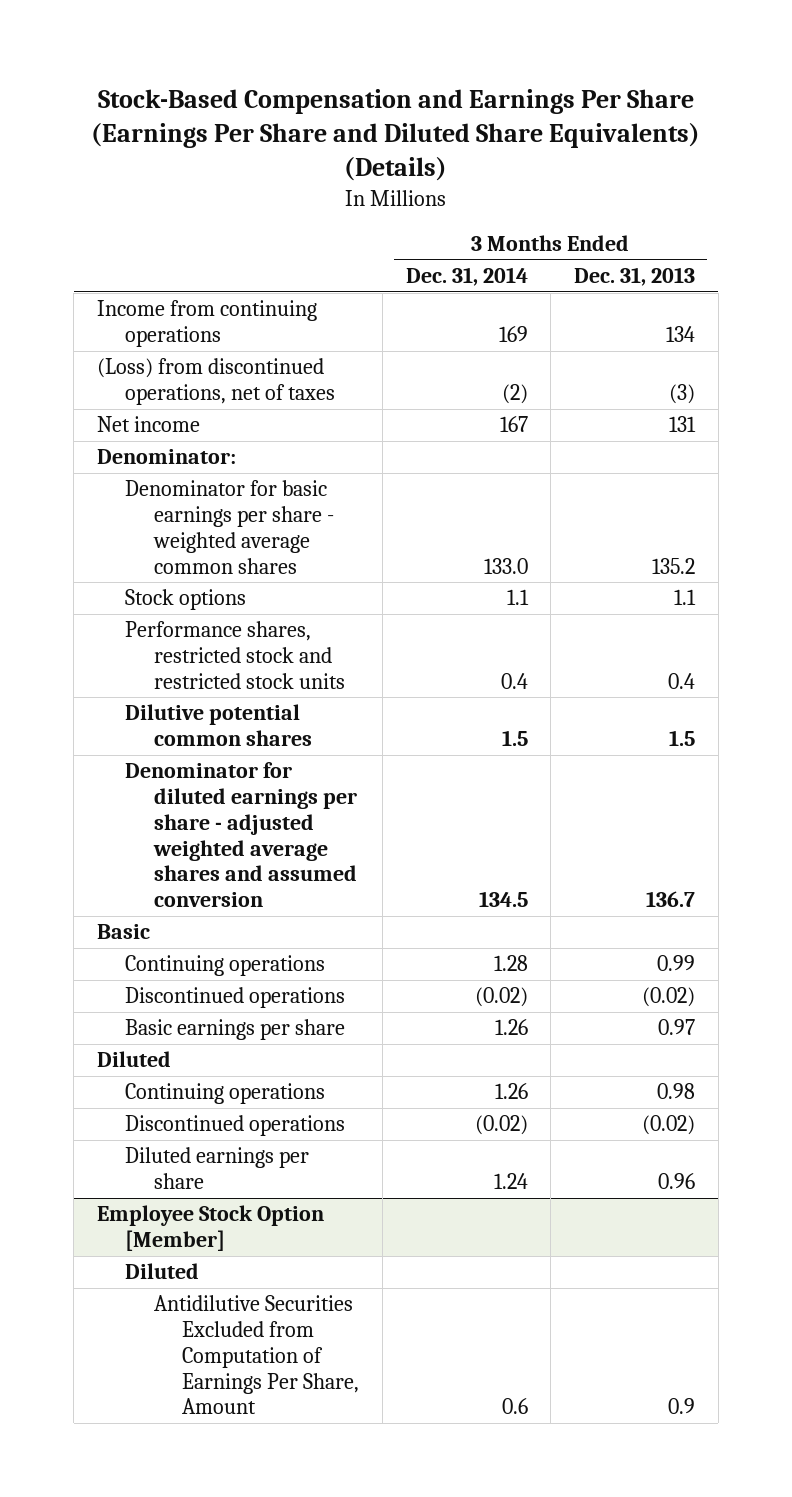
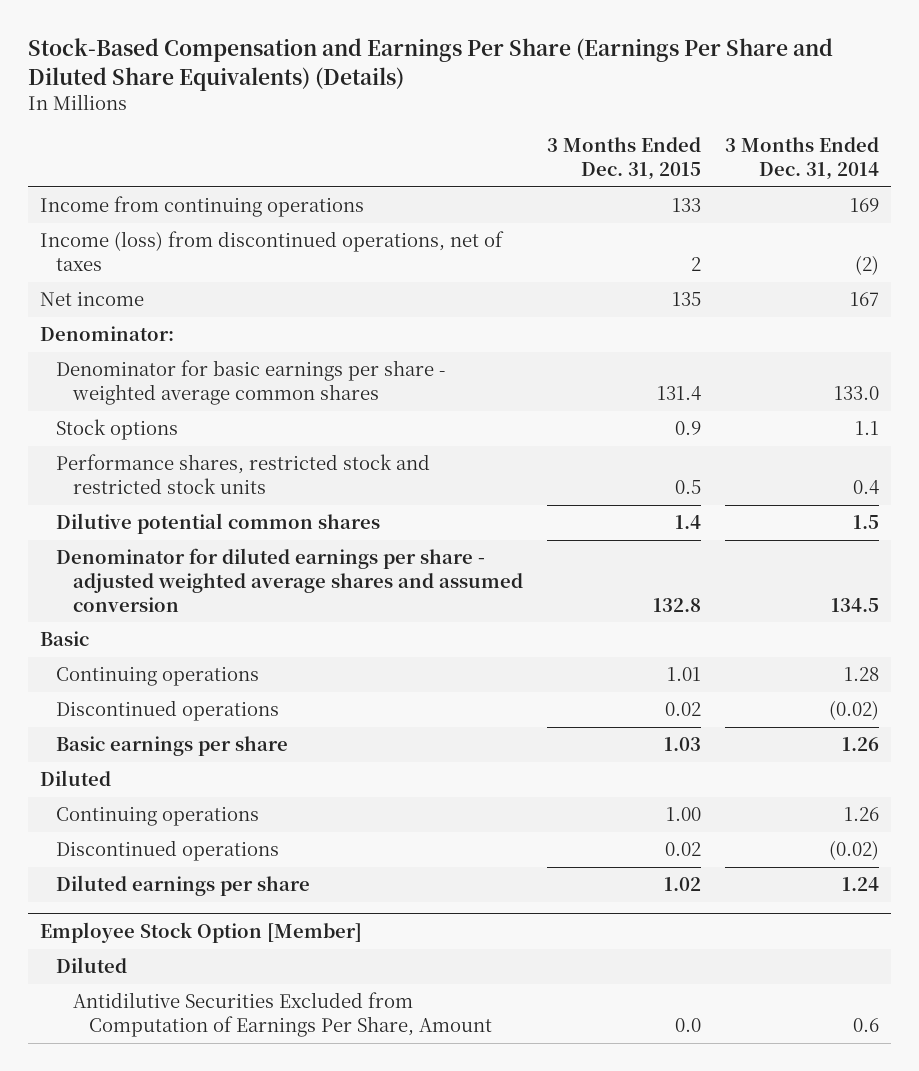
[573,267,695,287] Dec. 31, 2013 -> none
none -> [546,137,701,180] 3 Months Ended Dec. 31, 2015
[96,358,336,406] (Loss) from discontinued operations, net of taxes -> [39,231,504,271] Income (loss) from discontinued operations, net of taxes

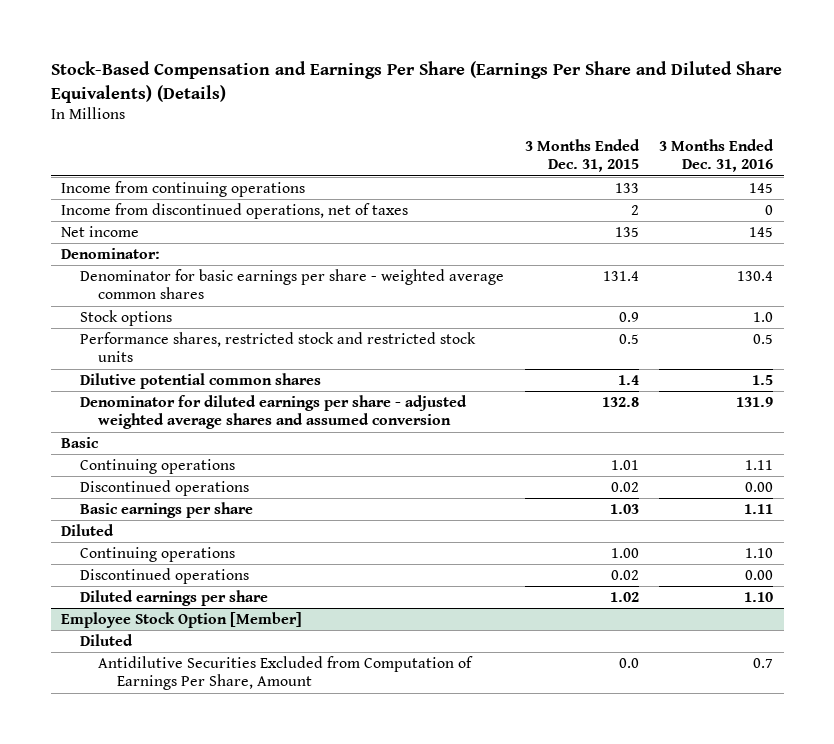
[724,137,879,180] 3 Months Ended Dec. 31, 2014 -> none
none -> [659,138,775,173] 3 Months Ended Dec. 31, 2016
[39,231,504,271] Income (loss) from discontinued operations, net of taxes -> [61,202,409,219] Income from discontinued operations, net of taxes

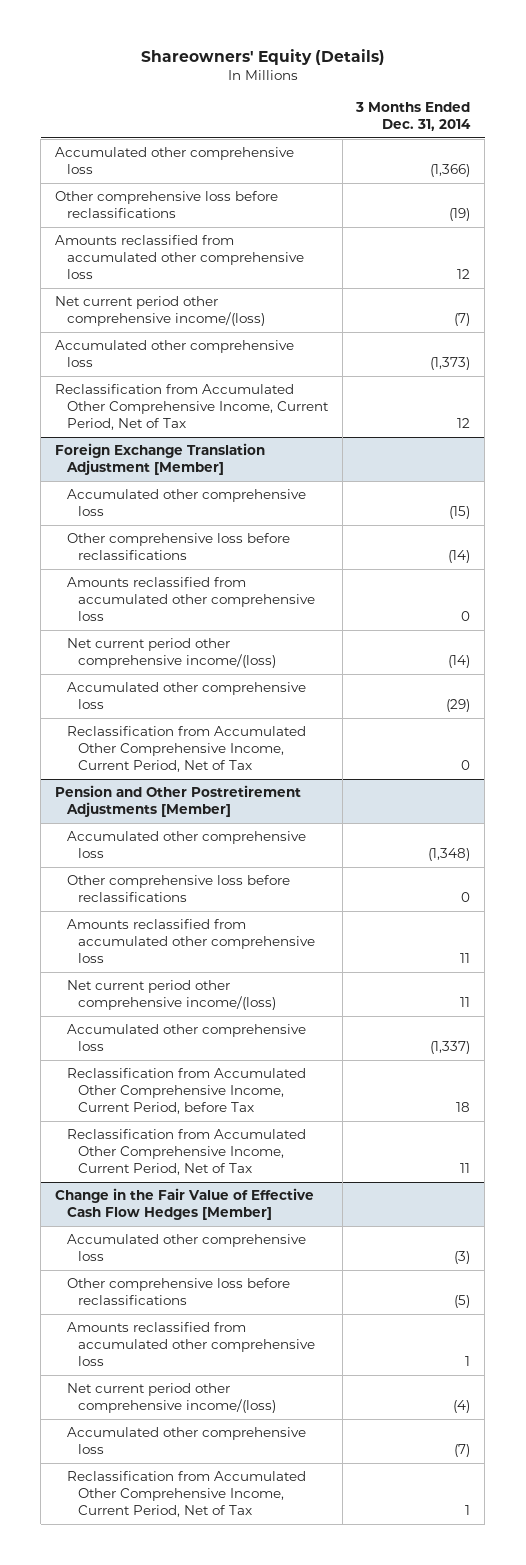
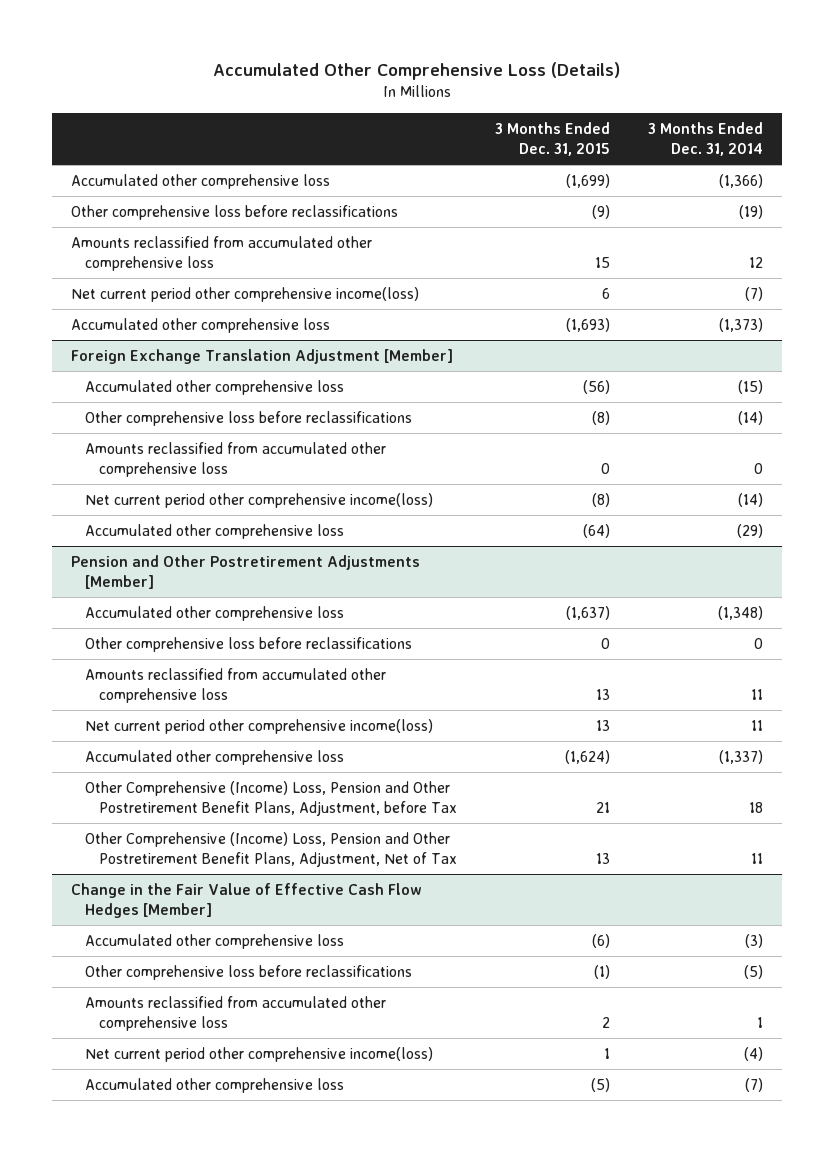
[140,48,385,65] Shareowners' Equity (Details) -> [213,62,621,81] Accumulated Other Comprehensive Loss (Details)
none -> [494,121,610,156] 3 Months Ended Dec. 31, 2015
[55,296,265,327] Net current period other comprehensive income/(loss) -> [71,287,420,303] Net current period other comprehensive income(loss)
[55,384,329,431] Reclassification from Accumulated Other Comprehensive Income, Current Period, Net of Tax -> none
[66,638,277,669] Net current period other comprehensive income/(loss) -> [85,493,434,509] Net current period other comprehensive income(loss)
[66,726,306,773] Reclassification from Accumulated Other Comprehensive Income, Current Period, Net of Tax -> none
[66,980,277,1011] Net current period other comprehensive income/(loss) -> [85,719,434,735] Net current period other comprehensive income(loss)
[66,1068,306,1115] Reclassification from Accumulated Other Comprehensive Income, Current Period, before Tax -> none
[66,1129,306,1176] Reclassification from Accumulated Other Comprehensive Income, Current Period, Net of Tax -> none
none -> [85,781,457,816] Other Comprehensive (Income) Loss, Pension and Other Postretirement Benefit Plans, Adjustment, before Tax
none -> [85,832,457,867] Other Comprehensive (Income) Loss, Pension and Other Postretirement Benefit Plans, Adjustment, Net of Tax
[66,1383,277,1414] Net current period other comprehensive income/(loss) -> [85,1047,434,1063] Net current period other comprehensive income(loss)
[66,1471,306,1518] Reclassification from Accumulated Other Comprehensive Income, Current Period, Net of Tax -> none

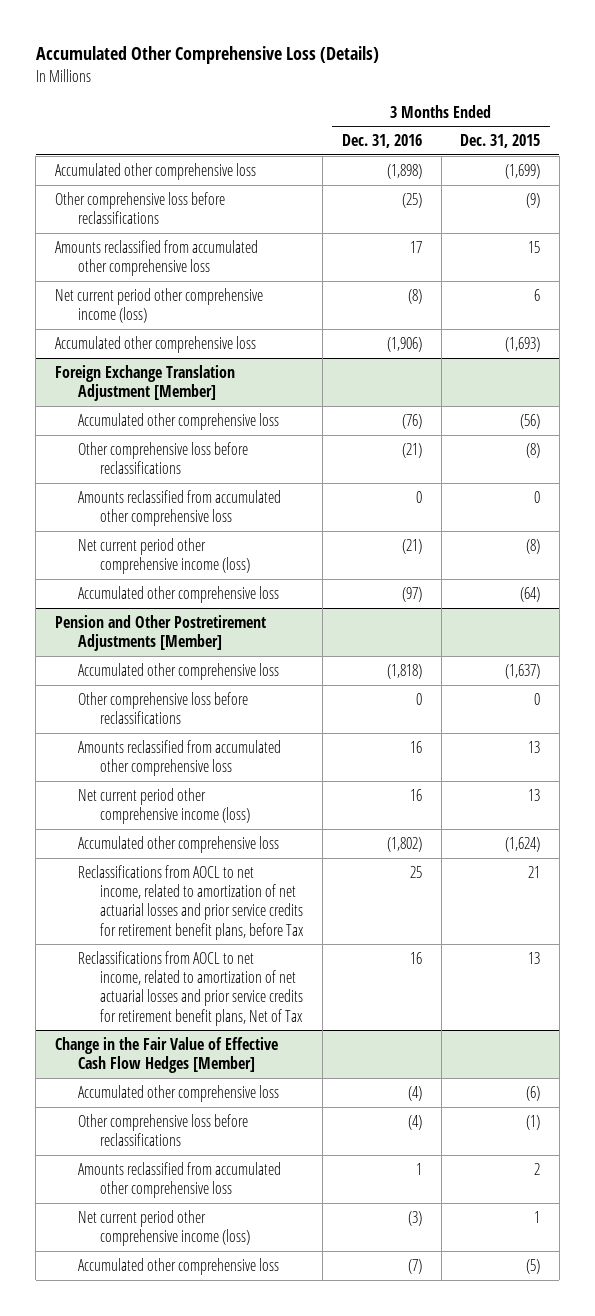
[648,121,764,156] 3 Months Ended Dec. 31, 2014 -> none
none -> [341,134,422,149] Dec. 31, 2016
[71,287,420,303] Net current period other comprehensive income(loss) -> [55,287,264,324] Net current period other comprehensive income (loss)
[85,493,434,509] Net current period other comprehensive income(loss) -> [77,537,251,575] Net current period other comprehensive income (loss)
[85,719,434,735] Net current period other comprehensive income(loss) -> [77,787,251,825] Net current period other comprehensive income (loss)
[85,781,457,816] Other Comprehensive (Income) Loss, Pension and Other Postretirement Benefit Plans, Adjustment, before Tax -> [77,864,305,940] Reclassifications from AOCL to net income, related to amortization of net actuarial losses and prior service credits for retirement benefit plans, before Tax
[85,832,457,867] Other Comprehensive (Income) Loss, Pension and Other Postretirement Benefit Plans, Adjustment, Net of Tax -> [77,950,304,1026] Reclassifications from AOCL to net income, related to amortization of net actuarial losses and prior service credits for retirement benefit plans, Net of Tax
[85,1047,434,1063] Net current period other comprehensive income(loss) -> [77,1209,251,1247] Net current period other comprehensive income (loss)

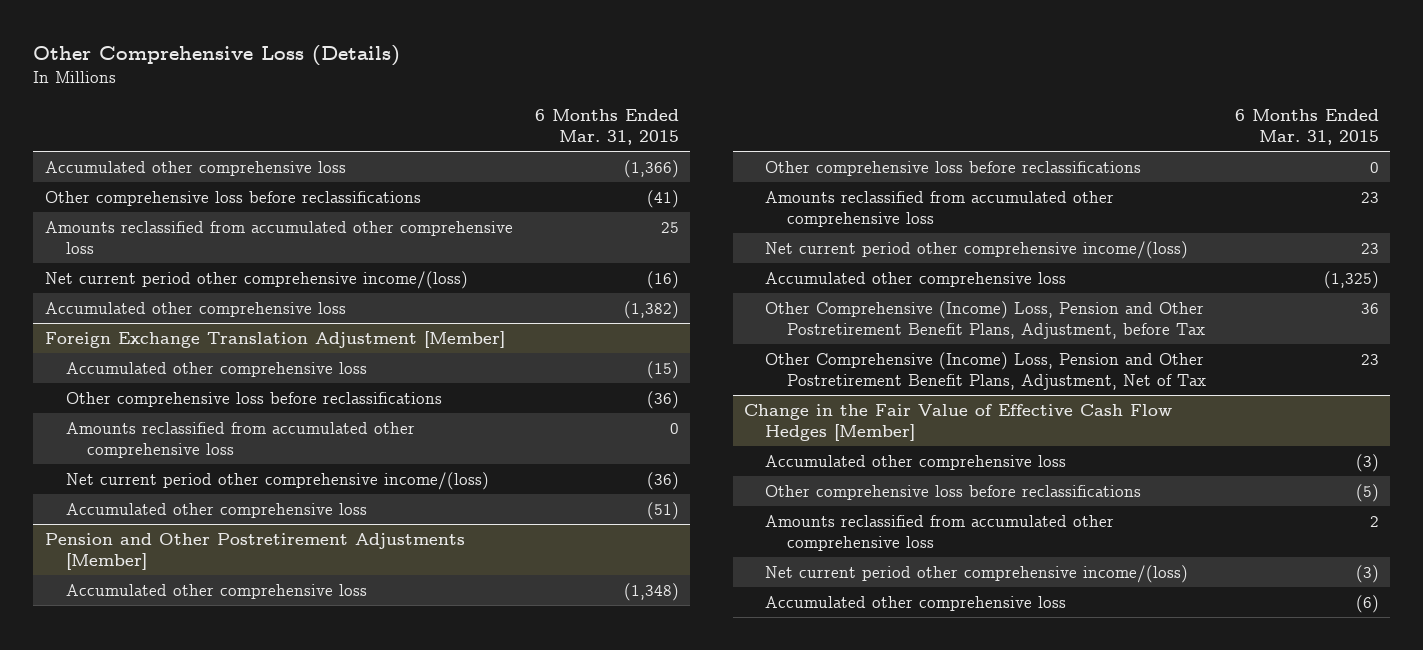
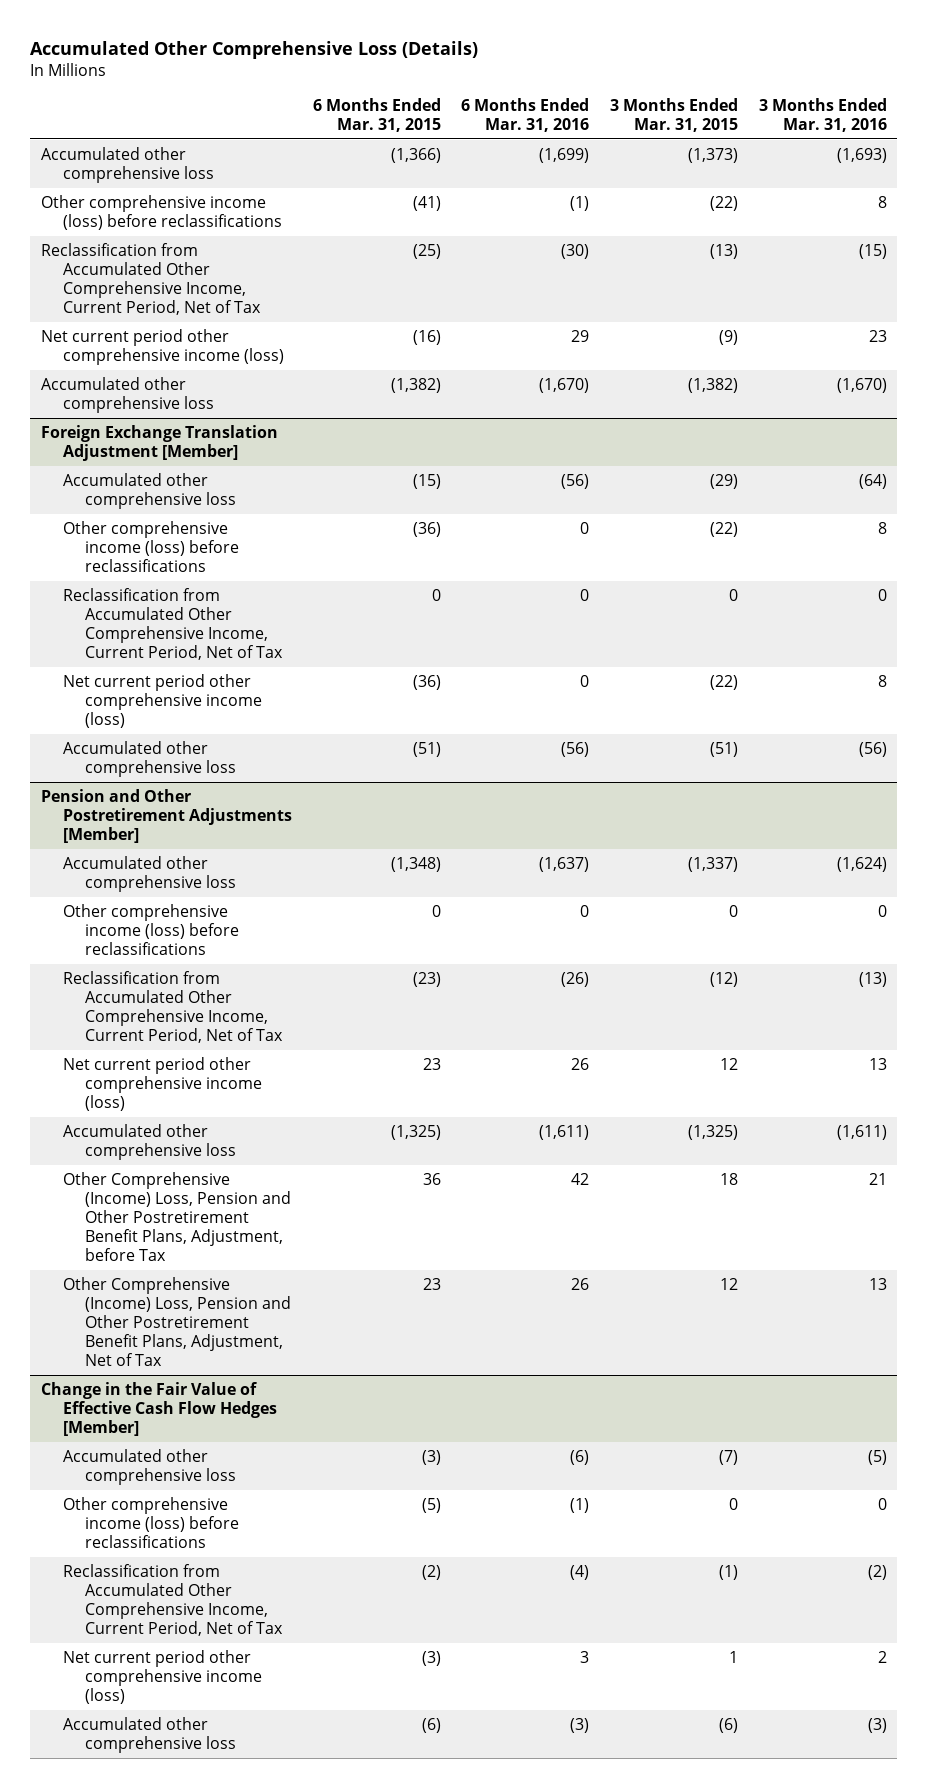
[33,44,401,66] Other Comprehensive Loss (Details) -> [30,40,479,59] Accumulated Other Comprehensive Loss (Details)
none -> [461,98,590,133] 6 Months Ended Mar. 31, 2016
none -> [609,98,738,133] 3 Months Ended Mar. 31, 2015
none -> [758,98,887,133] 3 Months Ended Mar. 31, 2016
[44,191,421,207] Other comprehensive loss before reclassifications -> [40,194,283,230] Other comprehensive income (loss) before reclassifications
[44,221,513,254] Amounts reclassified from accumulated other comprehensive loss -> [40,242,262,315] Reclassification from Accumulated Other Comprehensive Income, Current Period, Net of Tax
[660,222,679,234] 25 -> [412,243,441,259] (25)
[44,271,468,290] Net current period other comprehensive income/(loss) -> [40,328,285,365] Net current period other comprehensive income (loss)
[65,392,442,408] Other comprehensive loss before reclassifications -> [63,520,240,572] Other comprehensive income (loss) before reclassifications
[65,422,415,458] Amounts reclassified from accumulated other comprehensive loss -> [63,587,284,660] Reclassification from Accumulated Other Comprehensive Income, Current Period, Net of Tax
[65,472,489,491] Net current period other comprehensive income/(loss) -> [63,673,263,728] Net current period other comprehensive income (loss)
[765,161,1142,177] Other comprehensive loss before reclassifications -> [63,903,240,955] Other comprehensive income (loss) before reclassifications
[765,191,1115,227] Amounts reclassified from accumulated other comprehensive loss -> [63,970,284,1043] Reclassification from Accumulated Other Comprehensive Income, Current Period, Net of Tax
[1360,192,1379,204] 23 -> [412,971,441,987] (23)
[765,241,1189,260] Net current period other comprehensive income/(loss) -> [63,1056,263,1111] Net current period other comprehensive income (loss)
[765,485,1142,501] Other comprehensive loss before reclassifications -> [63,1496,240,1548] Other comprehensive income (loss) before reclassifications
[765,515,1115,551] Amounts reclassified from accumulated other comprehensive loss -> [63,1563,284,1636] Reclassification from Accumulated Other Comprehensive Income, Current Period, Net of Tax
[1369,516,1379,528] 2 -> [421,1564,441,1580] (2)
[765,565,1189,584] Net current period other comprehensive income/(loss) -> [63,1649,263,1704] Net current period other comprehensive income (loss)

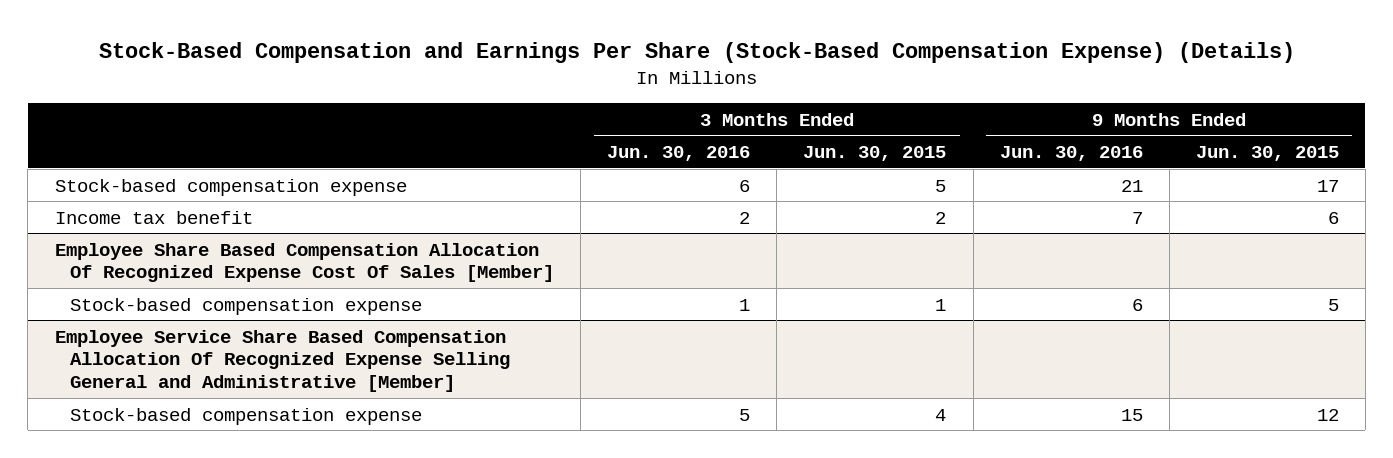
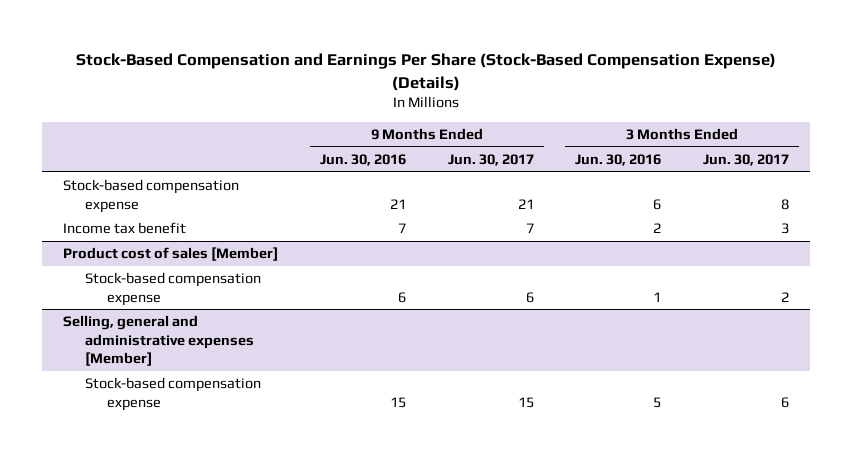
[803,145,947,161] Jun. 30, 2015 -> none
[1195,145,1339,161] Jun. 30, 2015 -> none
none -> [447,153,534,166] Jun. 30, 2017
none -> [702,153,789,166] Jun. 30, 2017
[54,242,555,283] Employee Share Based Compensation Allocation Of Recognized Expense Cost Of Sales [Member] -> [63,247,279,262] Product cost of sales [Member]
[54,329,511,392] Employee Service Share Based Compensation Allocation Of Recognized Expense Selling General and Administrative [Member] -> [63,315,255,367] Selling, general and administrative expenses [Member]

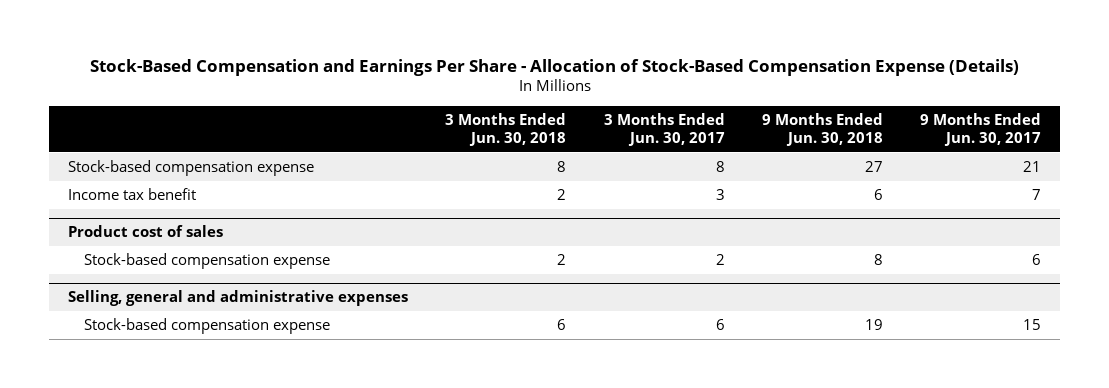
[76,53,777,91] Stock-Based Compensation and Earnings Per Share (Stock-Based Compensation Expense) (Details) -> [89,58,1019,76] Stock-Based Compensation and Earnings Per Share - Allocation of Stock-Based Compensation Expense (Details)
[319,153,406,166] Jun. 30, 2016 -> none
[575,153,662,166] Jun. 30, 2016 -> none
none -> [445,112,567,146] 3 Months Ended Jun. 30, 2018
none -> [761,112,883,146] 9 Months Ended Jun. 30, 2018
[63,247,279,262] Product cost of sales [Member] -> [68,225,224,238] Product cost of sales
[63,315,255,367] Selling, general and administrative expenses [Member] -> [68,290,409,307] Selling, general and administrative expenses

